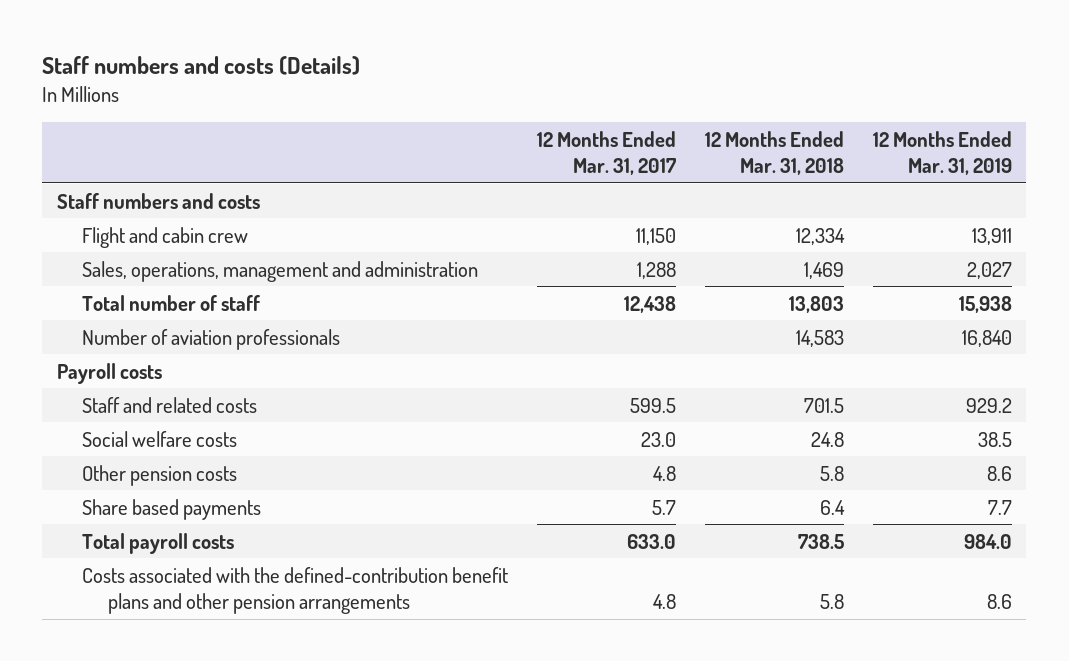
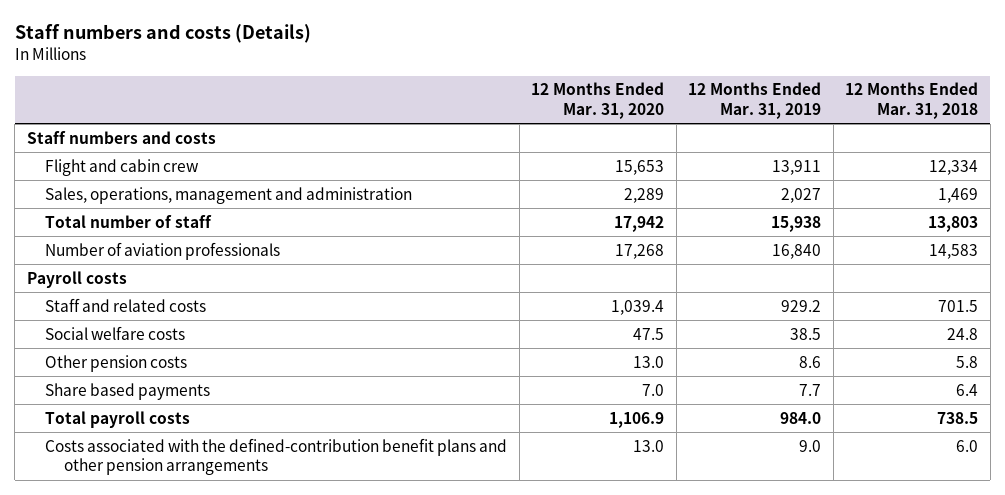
[537,130,677,176] 12 Months Ended Mar. 31, 2017 -> none
none -> [531,82,665,119] 12 Months Ended Mar. 31, 2020
[820,593,845,609] 5.8 -> [956,439,979,452] 6.0
[986,593,1012,609] 8.6 -> [799,439,822,452] 9.0

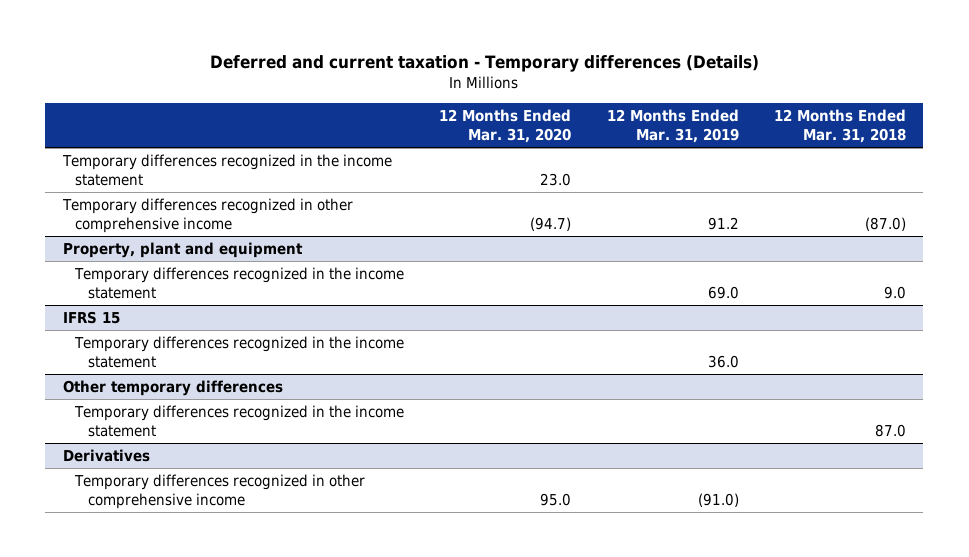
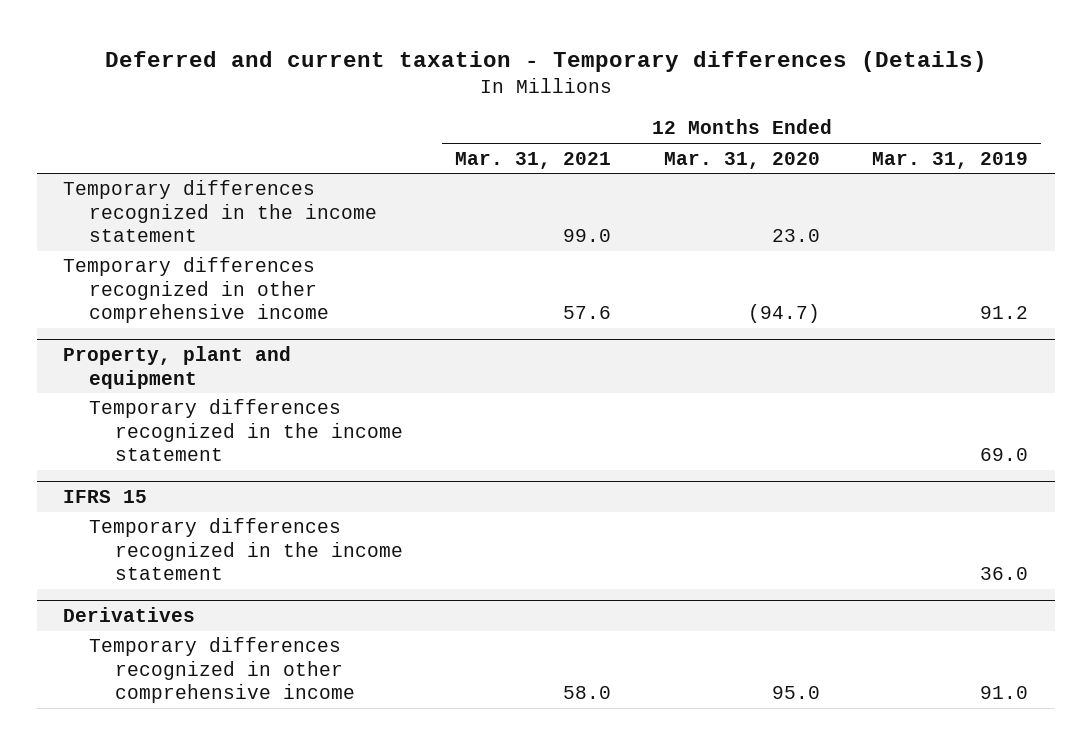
[773,109,906,143] 12 Months Ended Mar. 31, 2018 -> none
none -> [455,151,612,169] Mar. 31, 2021
[62,380,283,397] Other temporary differences -> none
[74,405,405,437] Temporary differences recognized in the income statement -> none
[697,492,739,507] (91.0) -> [980,686,1029,700] 91.0

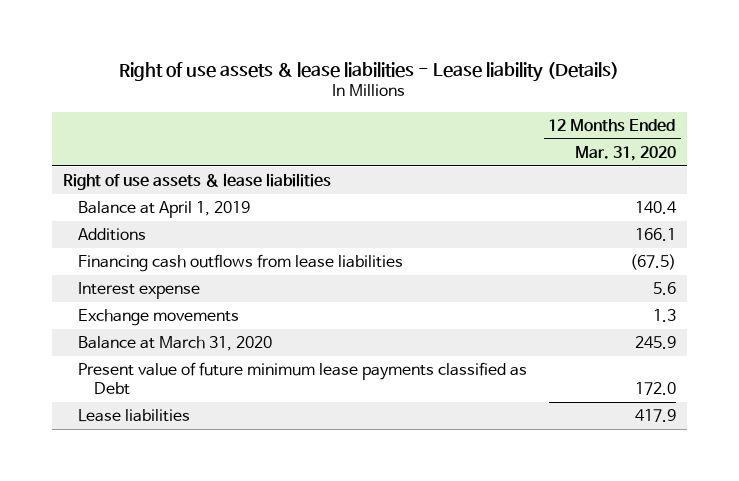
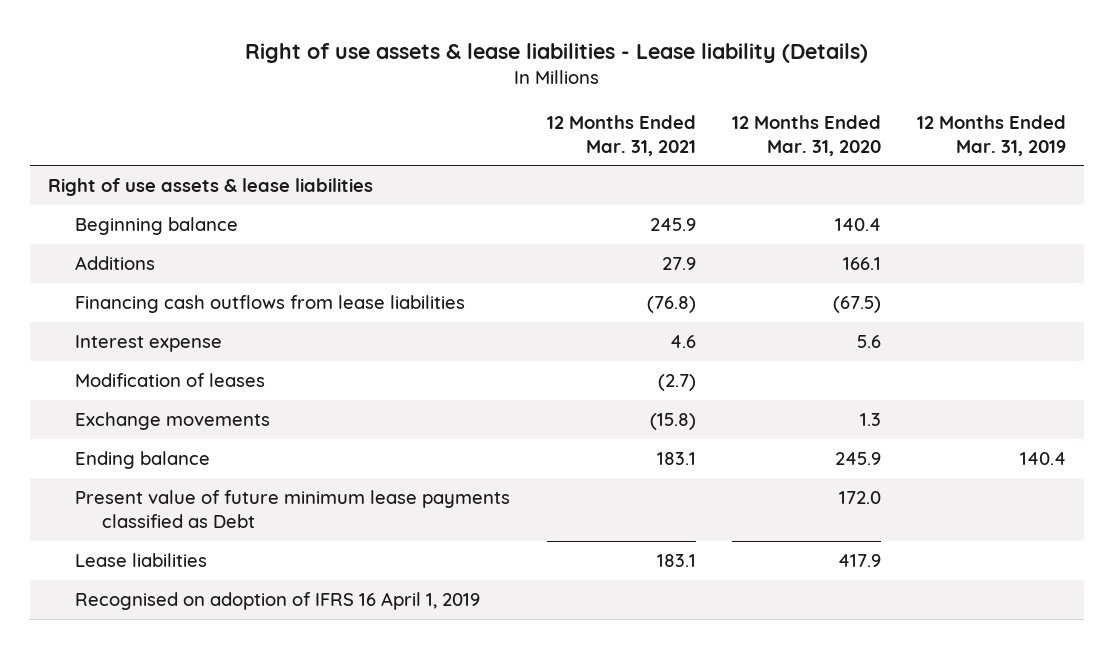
none -> [546,114,696,156] 12 Months Ended Mar. 31, 2021
none -> [917,114,1067,156] 12 Months Ended Mar. 31, 2019
[78,201,251,219] Balance at April 1, 2019 -> [75,216,239,235] Beginning balance
none -> [75,372,266,387] Modification of leases
[78,336,273,352] Balance at March 31, 2020 -> [75,450,211,469] Ending balance
none -> [75,591,481,610] Recognised on adoption of IFRS 16 April 1, 2019

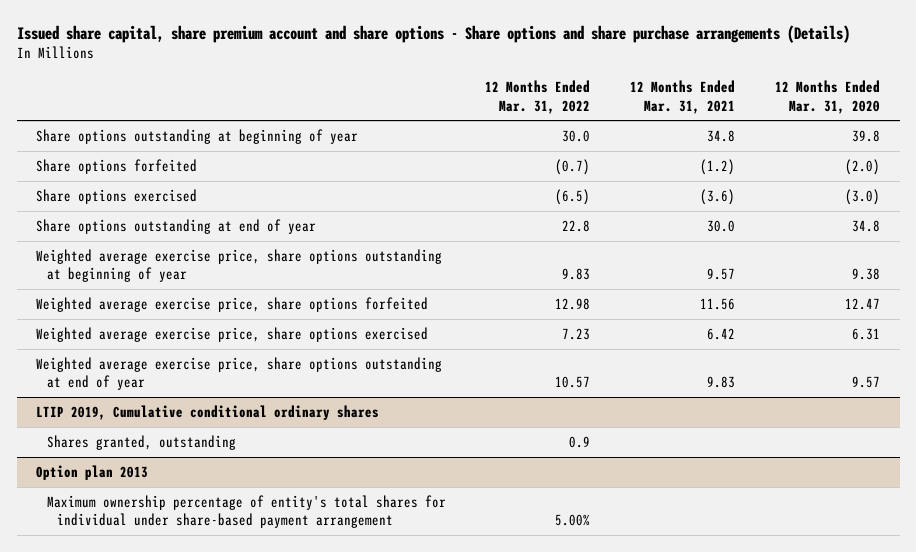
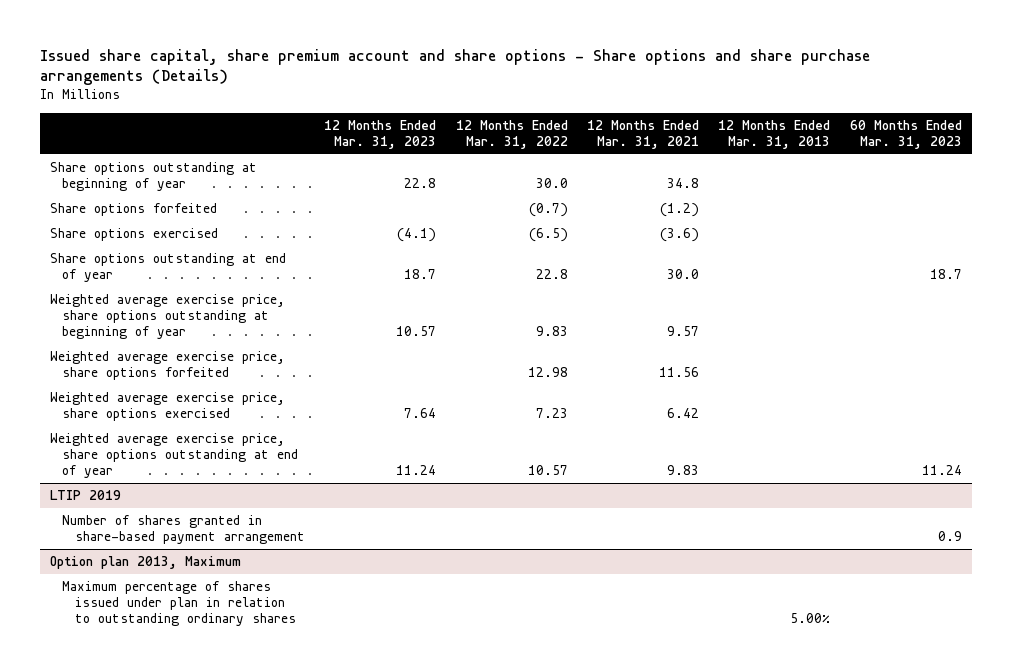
[774,80,880,114] 12 Months Ended Mar. 31, 2020 -> none
none -> [324,119,437,149] 12 Months Ended Mar. 31, 2023
none -> [718,119,831,149] 12 Months Ended Mar. 31, 2013
none -> [849,119,962,149] 60 Months Ended Mar. 31, 2023
[36,404,380,420] LTIP 2019, Cumulative conditional ordinary shares -> none
[46,434,236,450] Shares granted, outstanding -> none
[46,494,446,529] Maximum ownership percentage of entity's total shares for individual under share-based payment arrangement -> none
none -> [49,490,121,501] LTIP 2019
none -> [62,515,305,545] Number of shares granted in share-based payment arrangement
[36,464,149,480] Option plan 2013 -> [49,556,241,570] Option plan 2013, Maximum
none -> [62,581,296,627] Maximum percentage of shares issued under plan in relation to outstanding ordinary shares

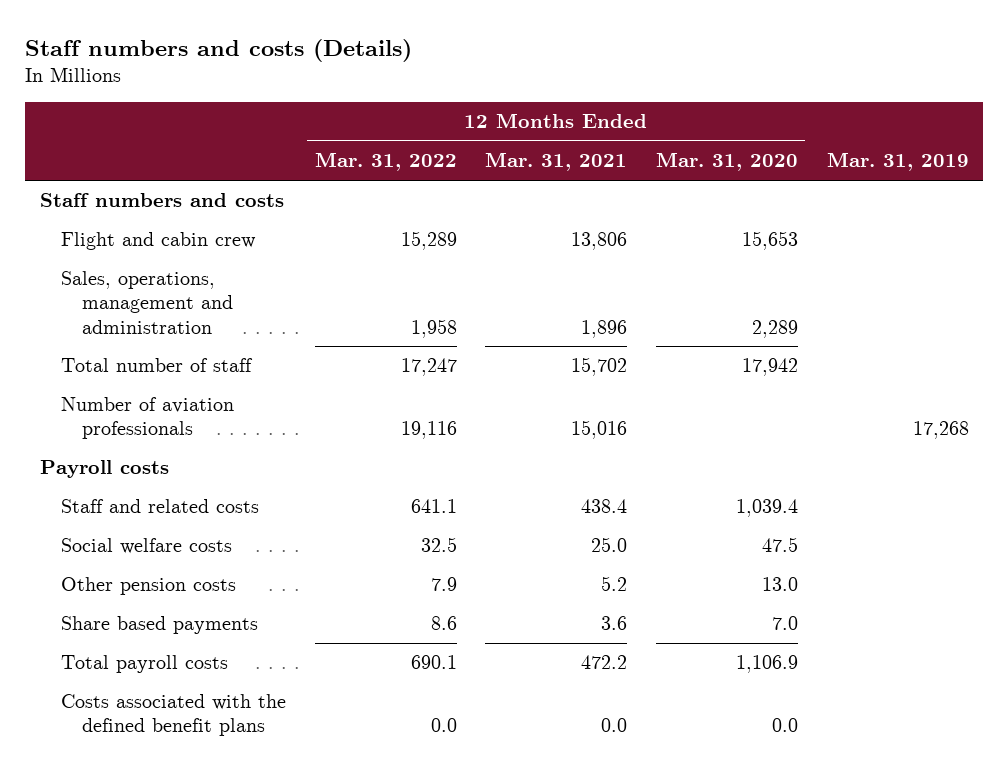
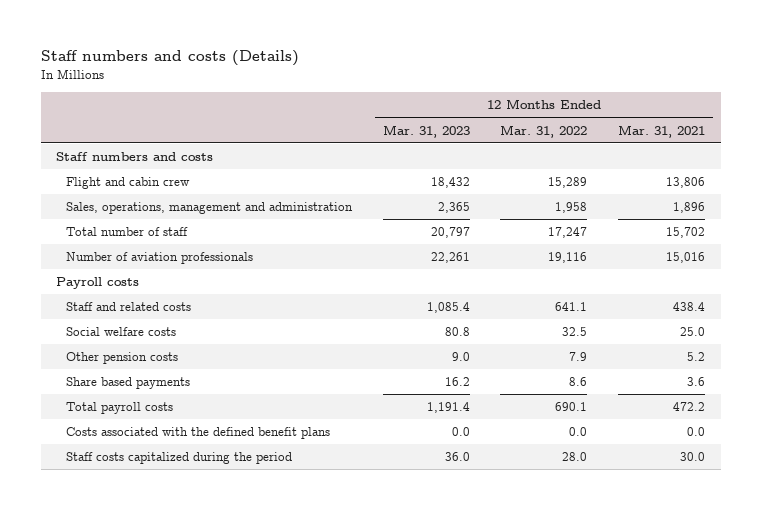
[655,152,798,172] Mar. 31, 2020 -> none
[826,152,969,172] Mar. 31, 2019 -> none
none -> [382,124,470,138] Mar. 31, 2023
none -> [65,452,292,465] Staff costs capitalized during the period

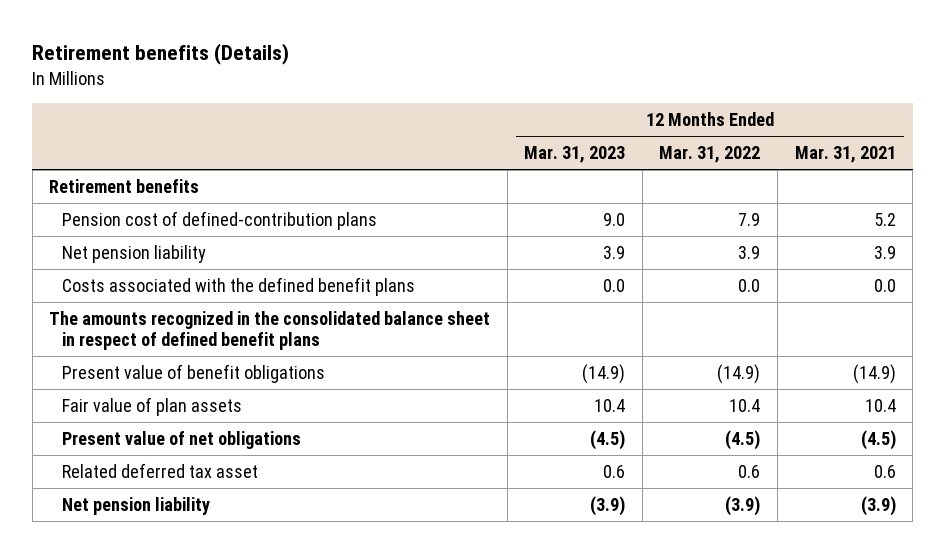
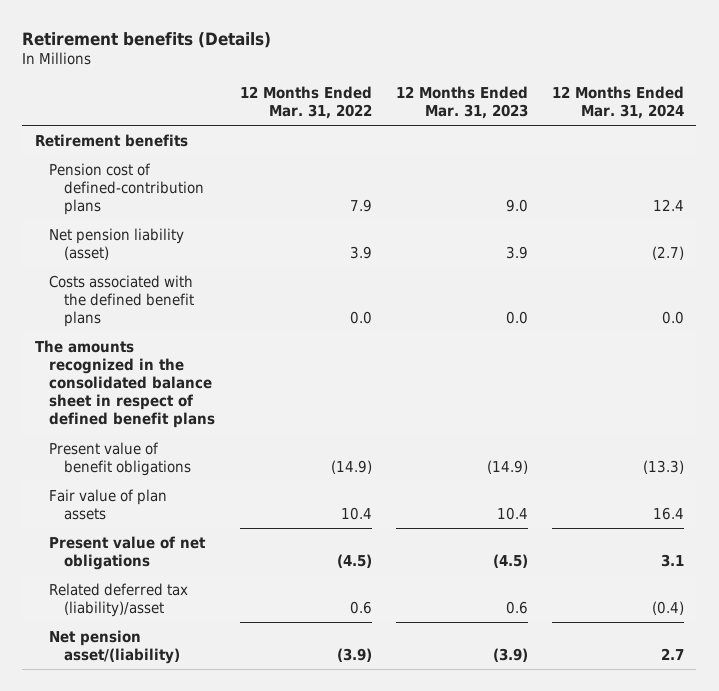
[794,146,896,164] Mar. 31, 2021 -> none
none -> [551,85,684,119] 12 Months Ended Mar. 31, 2024
[62,245,207,264] Net pension liability -> [49,227,185,260] Net pension liability (asset)
[62,463,259,479] Related deferred tax asset -> [49,582,189,617] Related deferred tax (liability)/asset
[62,497,211,516] Net pension liability -> [49,629,181,664] Net pension asset/(liability)

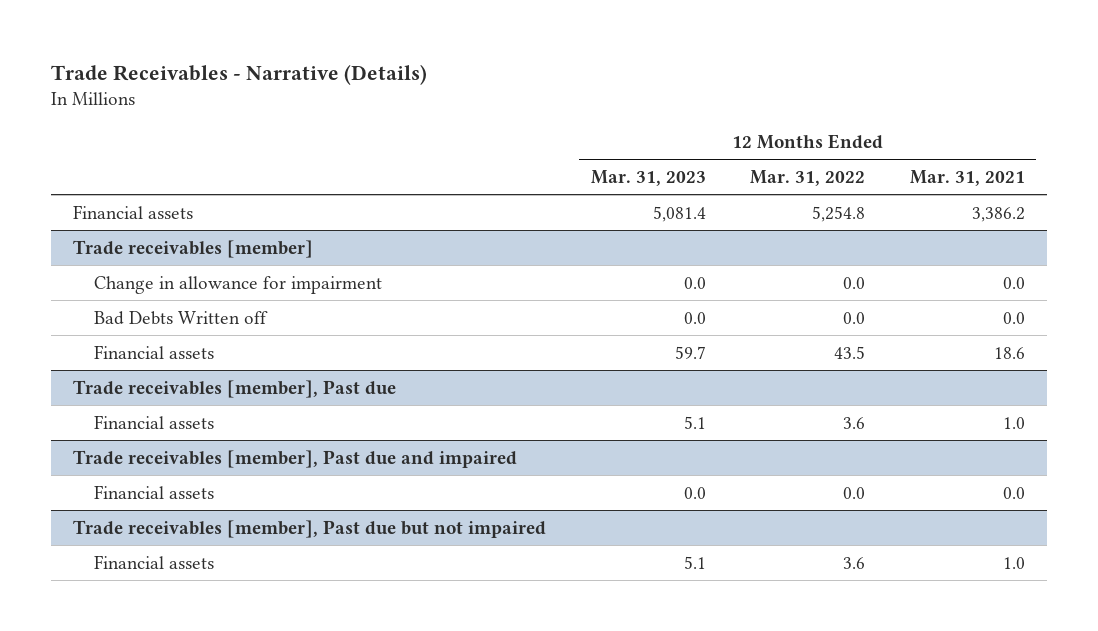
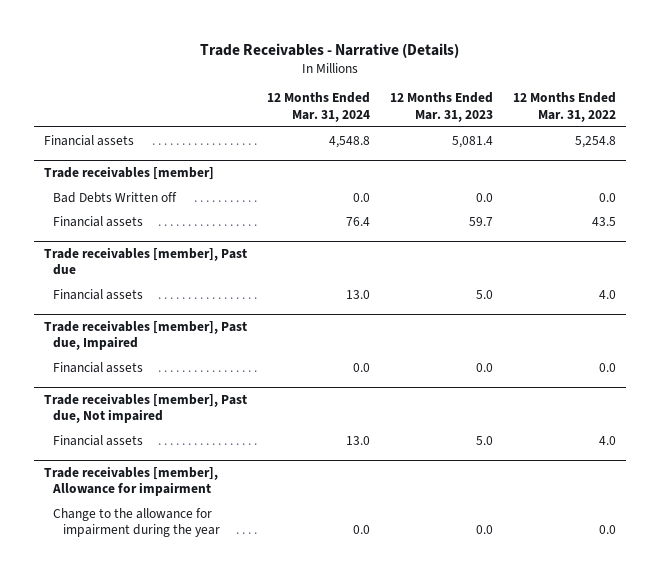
[910,169,1026,186] Mar. 31, 2021 -> none
none -> [266,92,370,122] 12 Months Ended Mar. 31, 2024
[93,275,382,294] Change in allowance for impairment -> none
[683,415,706,429] 5.1 -> [475,289,493,299] 5.0
[843,416,866,429] 3.6 -> [598,289,616,299] 4.0
[72,449,517,468] Trade receivables [member], Past due and impaired -> [43,319,247,351] Trade receivables [member], Past due, Impaired
[72,519,546,538] Trade receivables [member], Past due but not impaired -> [43,392,247,424] Trade receivables [member], Past due, Not impaired
[683,555,706,569] 5.1 -> [475,435,493,445] 5.0
[843,556,866,569] 3.6 -> [598,435,616,445] 4.0
none -> [43,465,218,497] Trade receivables [member], Allowance for impairment
none -> [53,507,221,537] Change to the allowance for impairment during the year

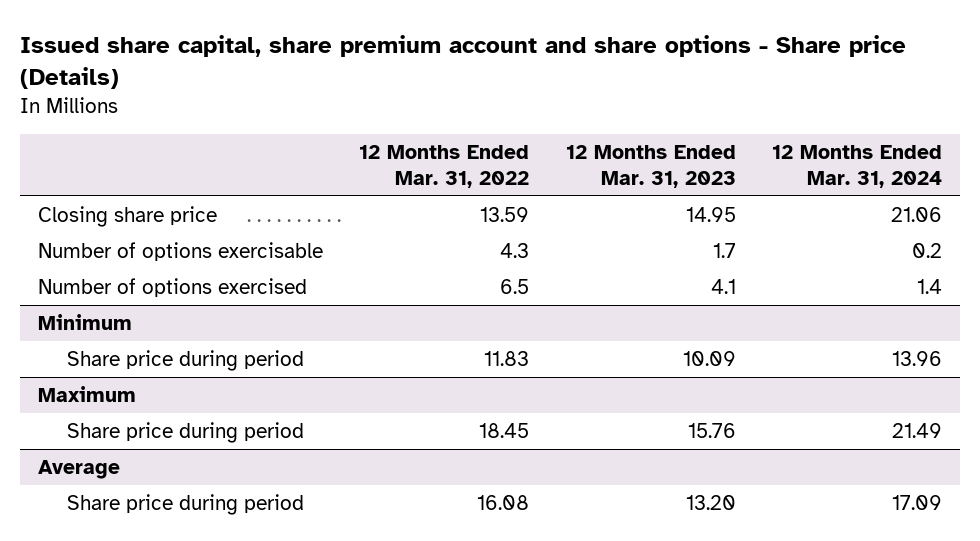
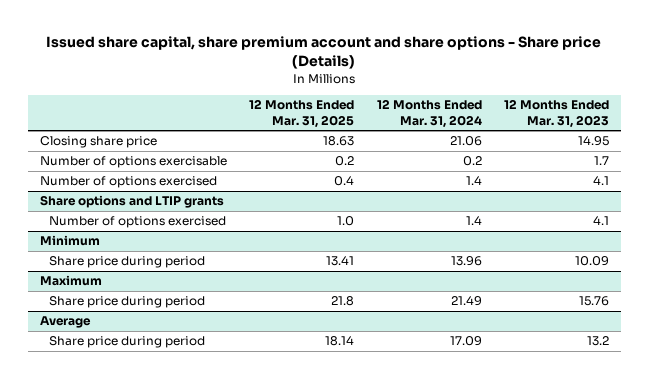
[359,144,530,188] 12 Months Ended Mar. 31, 2022 -> none
none -> [249,99,355,128] 12 Months Ended Mar. 31, 2025
none -> [39,195,224,209] Share options and LTIP grants
none -> [49,216,227,229] Number of options exercised
[685,495,736,511] 13.20 -> [587,336,610,347] 13.2

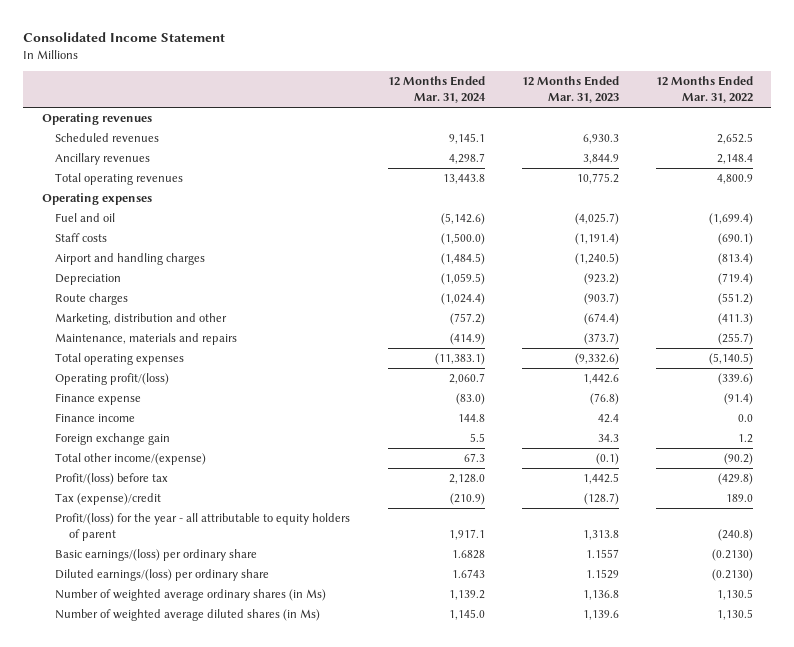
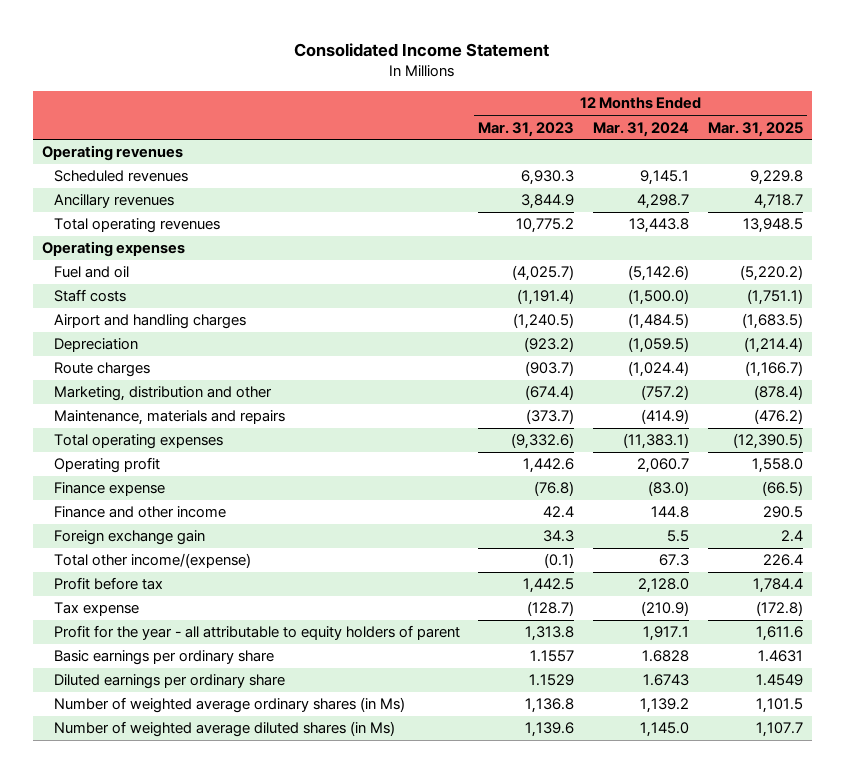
[655,76,753,104] 12 Months Ended Mar. 31, 2022 -> none
none -> [707,121,803,137] Mar. 31, 2025
[55,373,170,386] Operating profit/(loss) -> [53,457,160,474] Operating profit
[55,413,136,423] Finance income -> [53,506,226,519] Finance and other income
[55,473,169,486] Profit/(loss) before tax -> [53,577,163,591] Profit before tax
[55,493,162,506] Tax (expense)/credit -> [53,602,139,617] Tax expense
[55,513,351,541] Profit/(loss) for the year - all attributable to equity holders of parent -> [53,625,460,641] Profit for the year - all attributable to equity holders of parent
[55,549,258,562] Basic earnings/(loss) per ordinary share -> [53,650,274,666] Basic earnings per ordinary share
[55,569,270,582] Diluted earnings/(loss) per ordinary share -> [53,674,285,690] Diluted earnings per ordinary share

